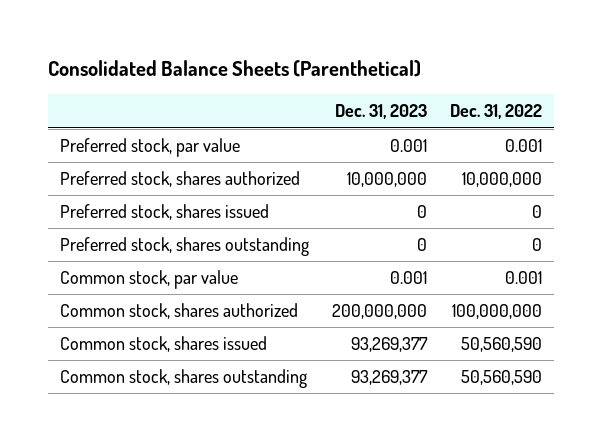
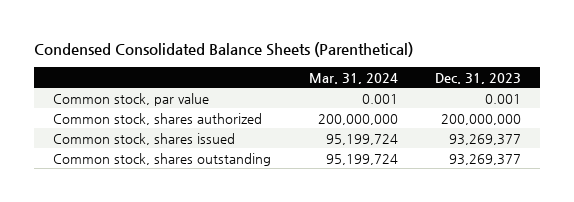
[48,60,422,78] Consolidated Balance Sheets (Parenthetical) -> [33,42,413,58] Condensed Consolidated Balance Sheets (Parenthetical)
[450,104,543,120] Dec. 31, 2022 -> none
none -> [308,72,398,84] Mar. 31, 2024
[59,138,240,158] Preferred stock, par value -> none
[59,171,300,188] Preferred stock, shares authorized -> none
[59,204,269,221] Preferred stock, shares issued -> none
[59,237,309,257] Preferred stock, shares outstanding -> none

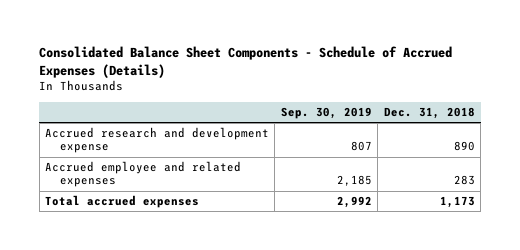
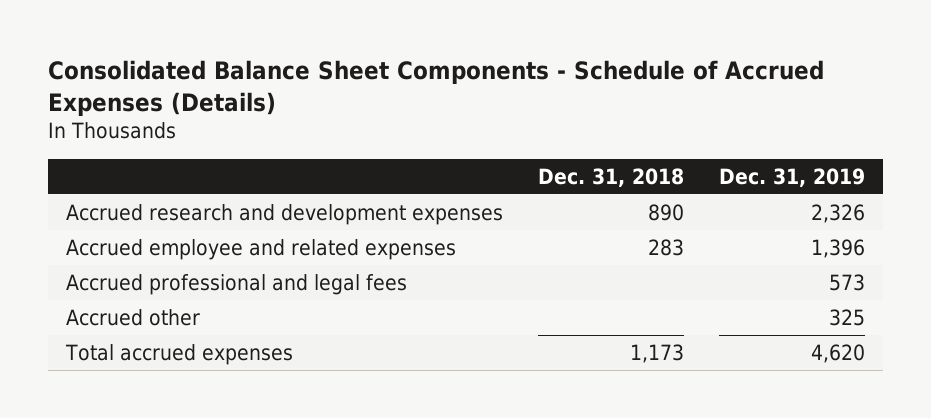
[280,106,372,119] Sep. 30, 2019 -> none
none -> [719,167,866,187] Dec. 31, 2019
[45,127,270,154] Accrued research and development expense -> [65,203,503,225] Accrued research and development expenses
none -> [65,273,407,295] Accrued professional and legal fees
none -> [65,308,200,326] Accrued other

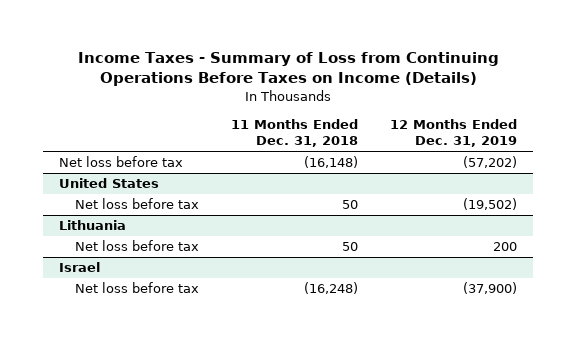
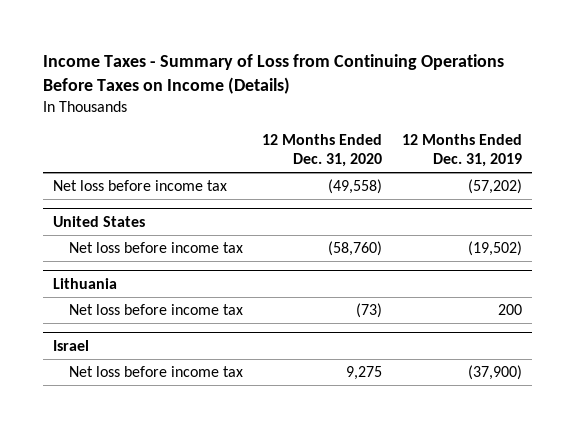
[230,118,358,148] 11 Months Ended Dec. 31, 2018 -> none
none -> [262,134,383,168] 12 Months Ended Dec. 31, 2020
[59,156,184,168] Net loss before tax -> [53,180,228,192] Net loss before income tax
[74,198,199,210] Net loss before tax -> [68,242,243,254] Net loss before income tax
[74,240,199,252] Net loss before tax -> [68,304,243,316] Net loss before income tax
[74,282,199,294] Net loss before tax -> [68,366,243,378] Net loss before income tax

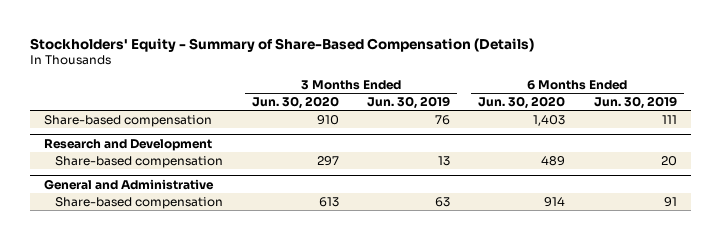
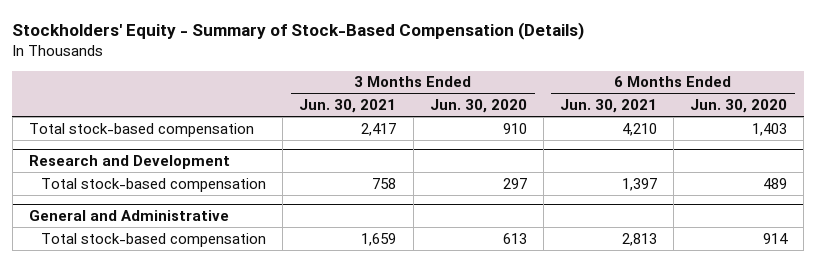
[30,37,535,52] Stockholders' Equity - Summary of Share-Based Compensation (Details) -> [12,21,585,40] Stockholders' Equity - Summary of Stock-Based Compensation (Details)
[366,96,450,110] Jun. 30, 2019 -> none
[593,96,677,110] Jun. 30, 2019 -> none
none -> [299,98,397,113] Jun. 30, 2021
none -> [559,98,657,113] Jun. 30, 2021
[44,114,213,127] Share-based compensation -> [28,122,254,137] Total stock-based compensation
[55,155,224,168] Share-based compensation -> [41,177,267,192] Total stock-based compensation
[55,196,224,209] Share-based compensation -> [41,232,267,247] Total stock-based compensation

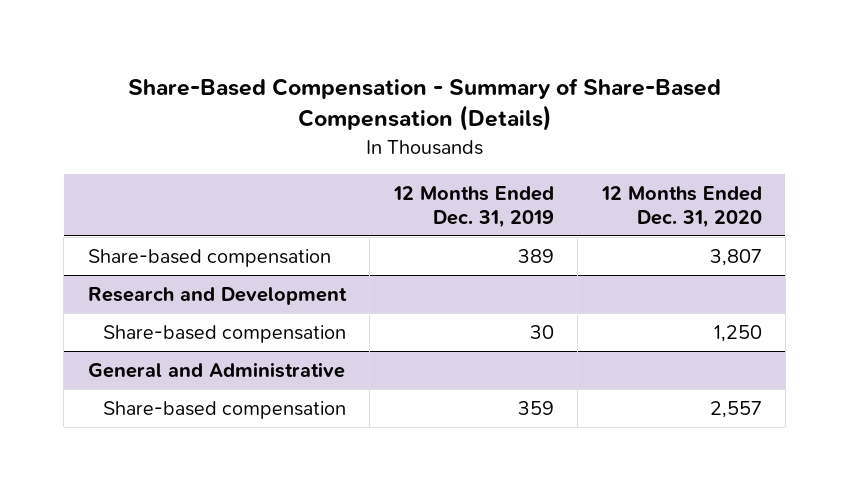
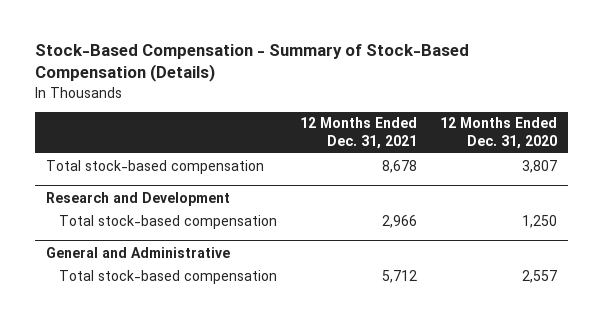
[127,78,721,132] Share-Based Compensation - Summary of Share-Based Compensation (Details) -> [34,44,469,83] Stock-Based Compensation - Summary of Stock-Based Compensation (Details)
[392,185,554,228] 12 Months Ended Dec. 31, 2019 -> none
none -> [300,117,418,149] 12 Months Ended Dec. 31, 2021
[87,248,331,267] Share-based compensation -> [45,159,264,174] Total stock-based compensation
[102,324,346,343] Share-based compensation -> [59,214,278,229] Total stock-based compensation
[102,400,346,419] Share-based compensation -> [59,269,278,284] Total stock-based compensation

